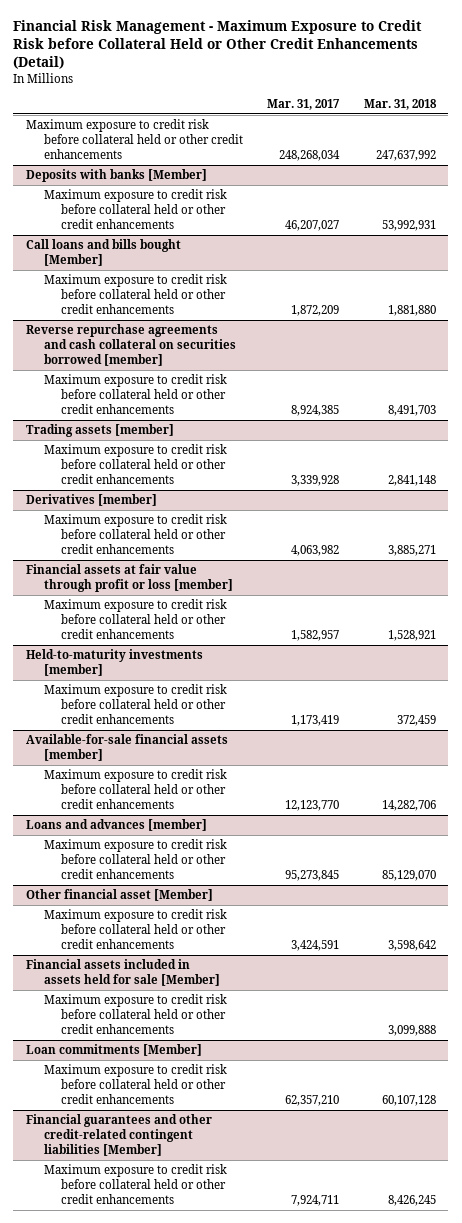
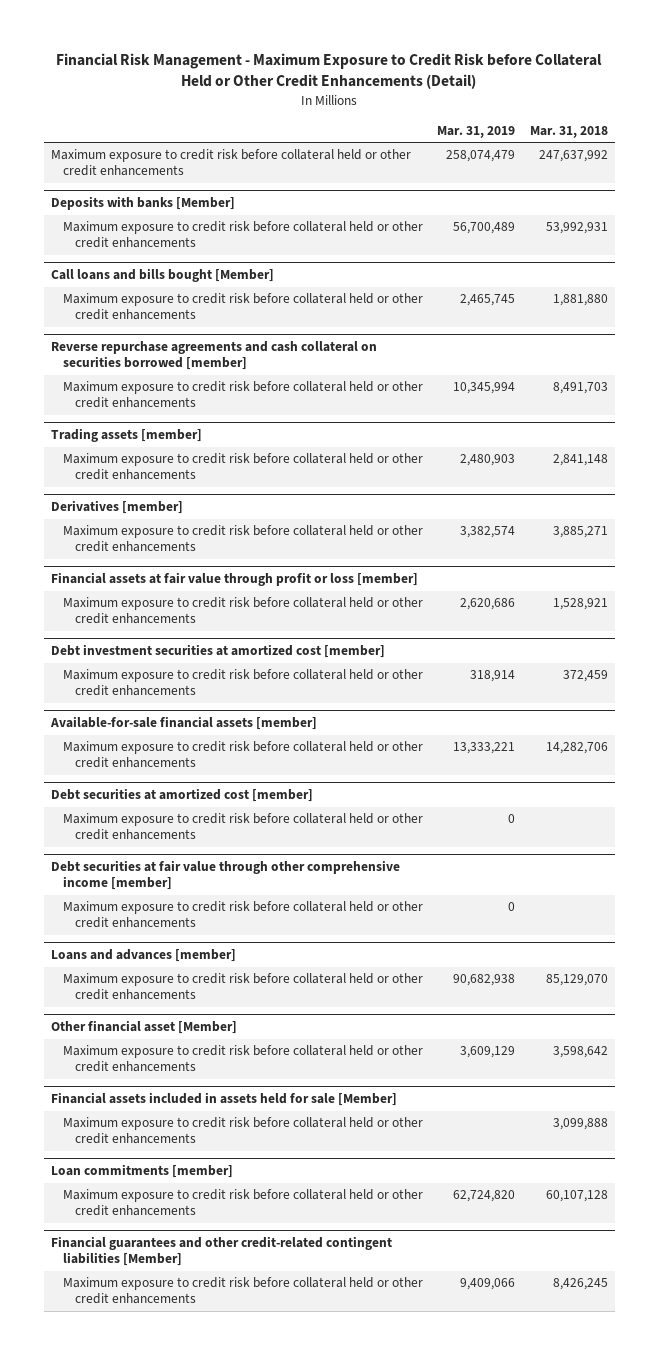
[267,99,341,111] Mar. 31, 2017 -> none
none -> [437,125,516,138] Mar. 31, 2019
[25,648,203,676] Held-to-maturity investments [member] -> [50,644,385,659] Debt investment securities at amortized cost [member]
none -> [50,788,313,803] Debt securities at amortized cost [member]
none -> [63,813,424,841] Maximum exposure to credit risk before collateral held or other credit enhancements
none -> [50,860,400,891] Debt securities at fair value through other comprehensive income [member]
none -> [63,901,424,929] Maximum exposure to credit risk before collateral held or other credit enhancements
[25,1043,202,1056] Loan commitments [Member] -> [50,1164,233,1179] Loan commitments [member]

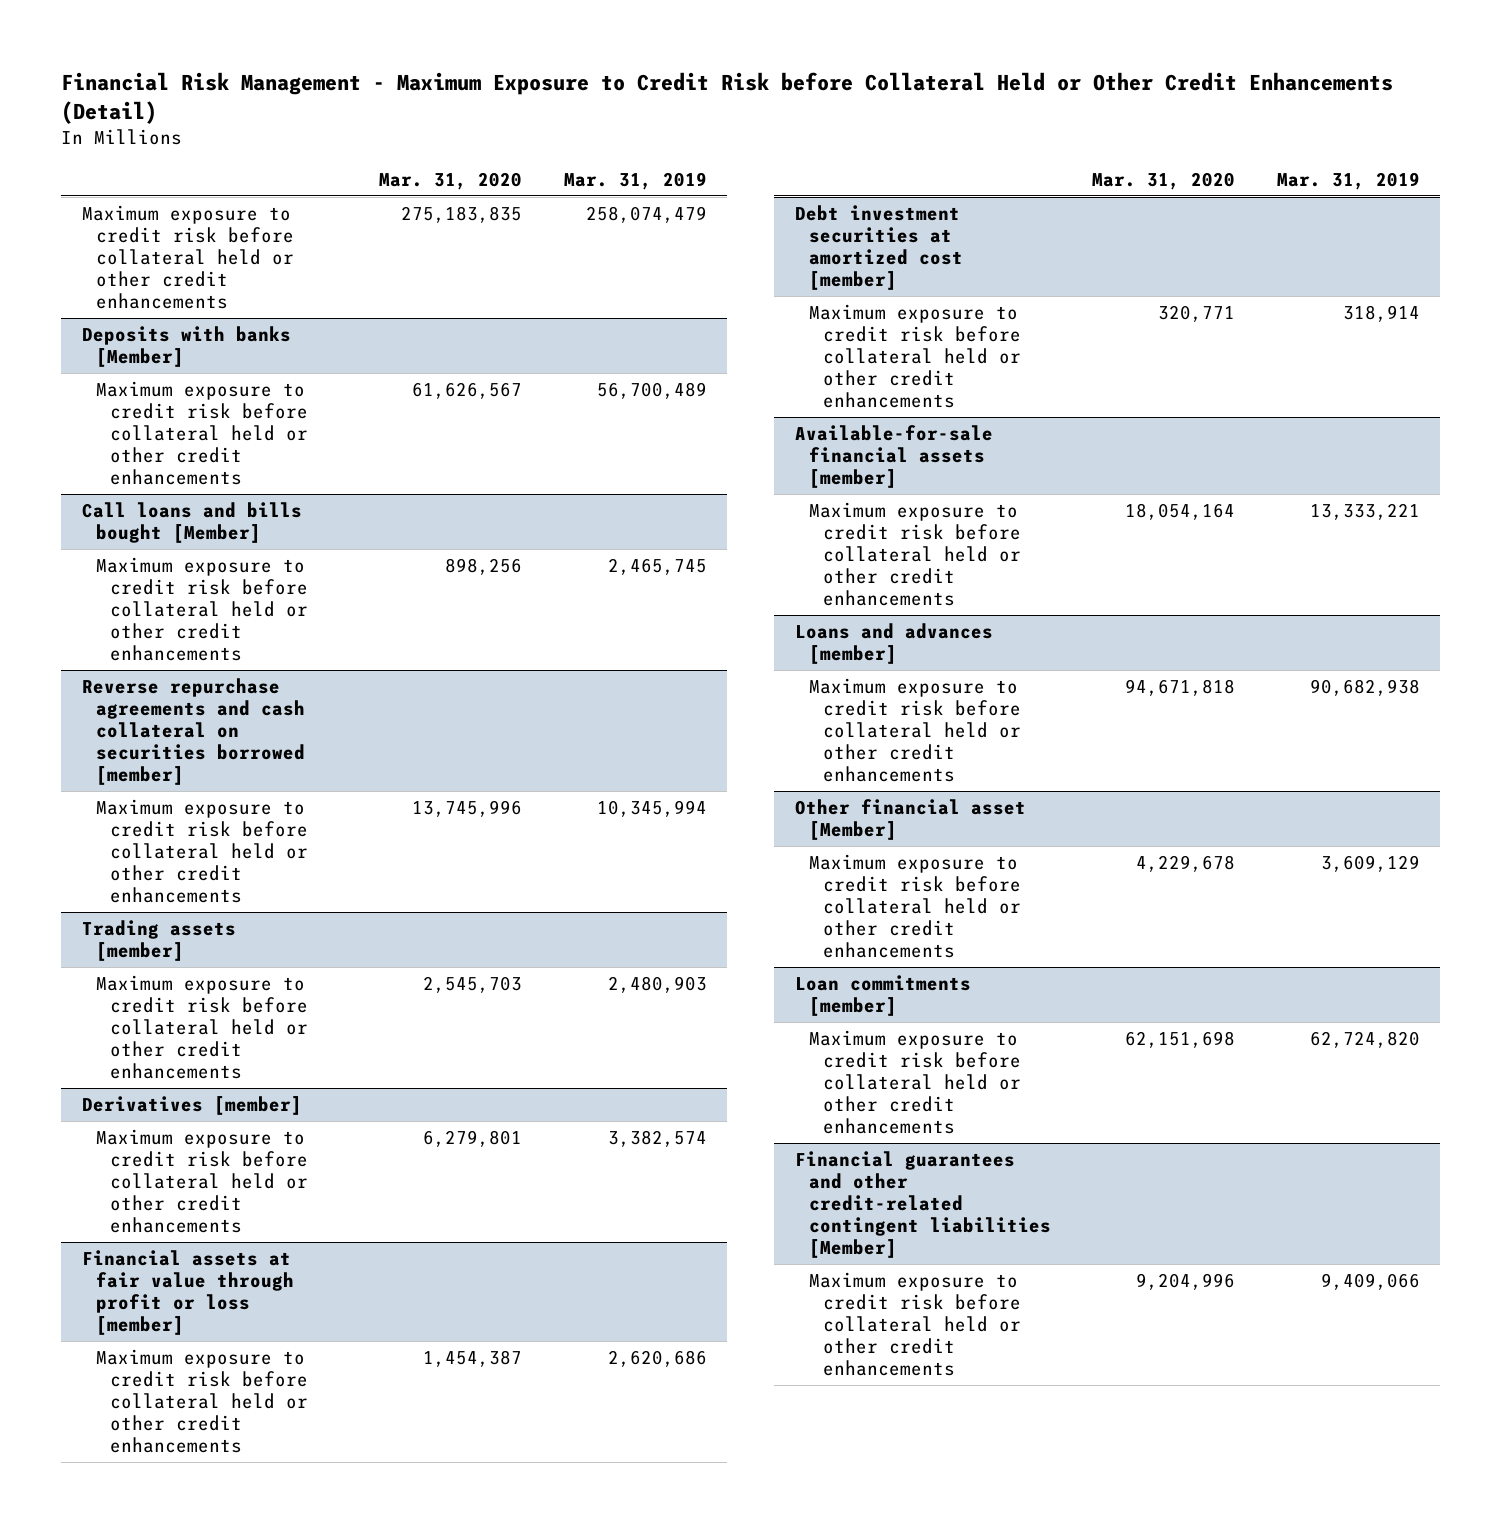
[529,125,608,138] Mar. 31, 2018 -> none
none -> [379,171,523,190] Mar. 31, 2020
[50,788,313,803] Debt securities at amortized cost [member] -> none
[63,813,424,841] Maximum exposure to credit risk before collateral held or other credit enhancements -> none
[50,860,400,891] Debt securities at fair value through other comprehensive income [member] -> none
[63,901,424,929] Maximum exposure to credit risk before collateral held or other credit enhancements -> none
[50,1092,397,1107] Financial assets included in assets held for sale [Member] -> none
[63,1117,424,1145] Maximum exposure to credit risk before collateral held or other credit enhancements -> none

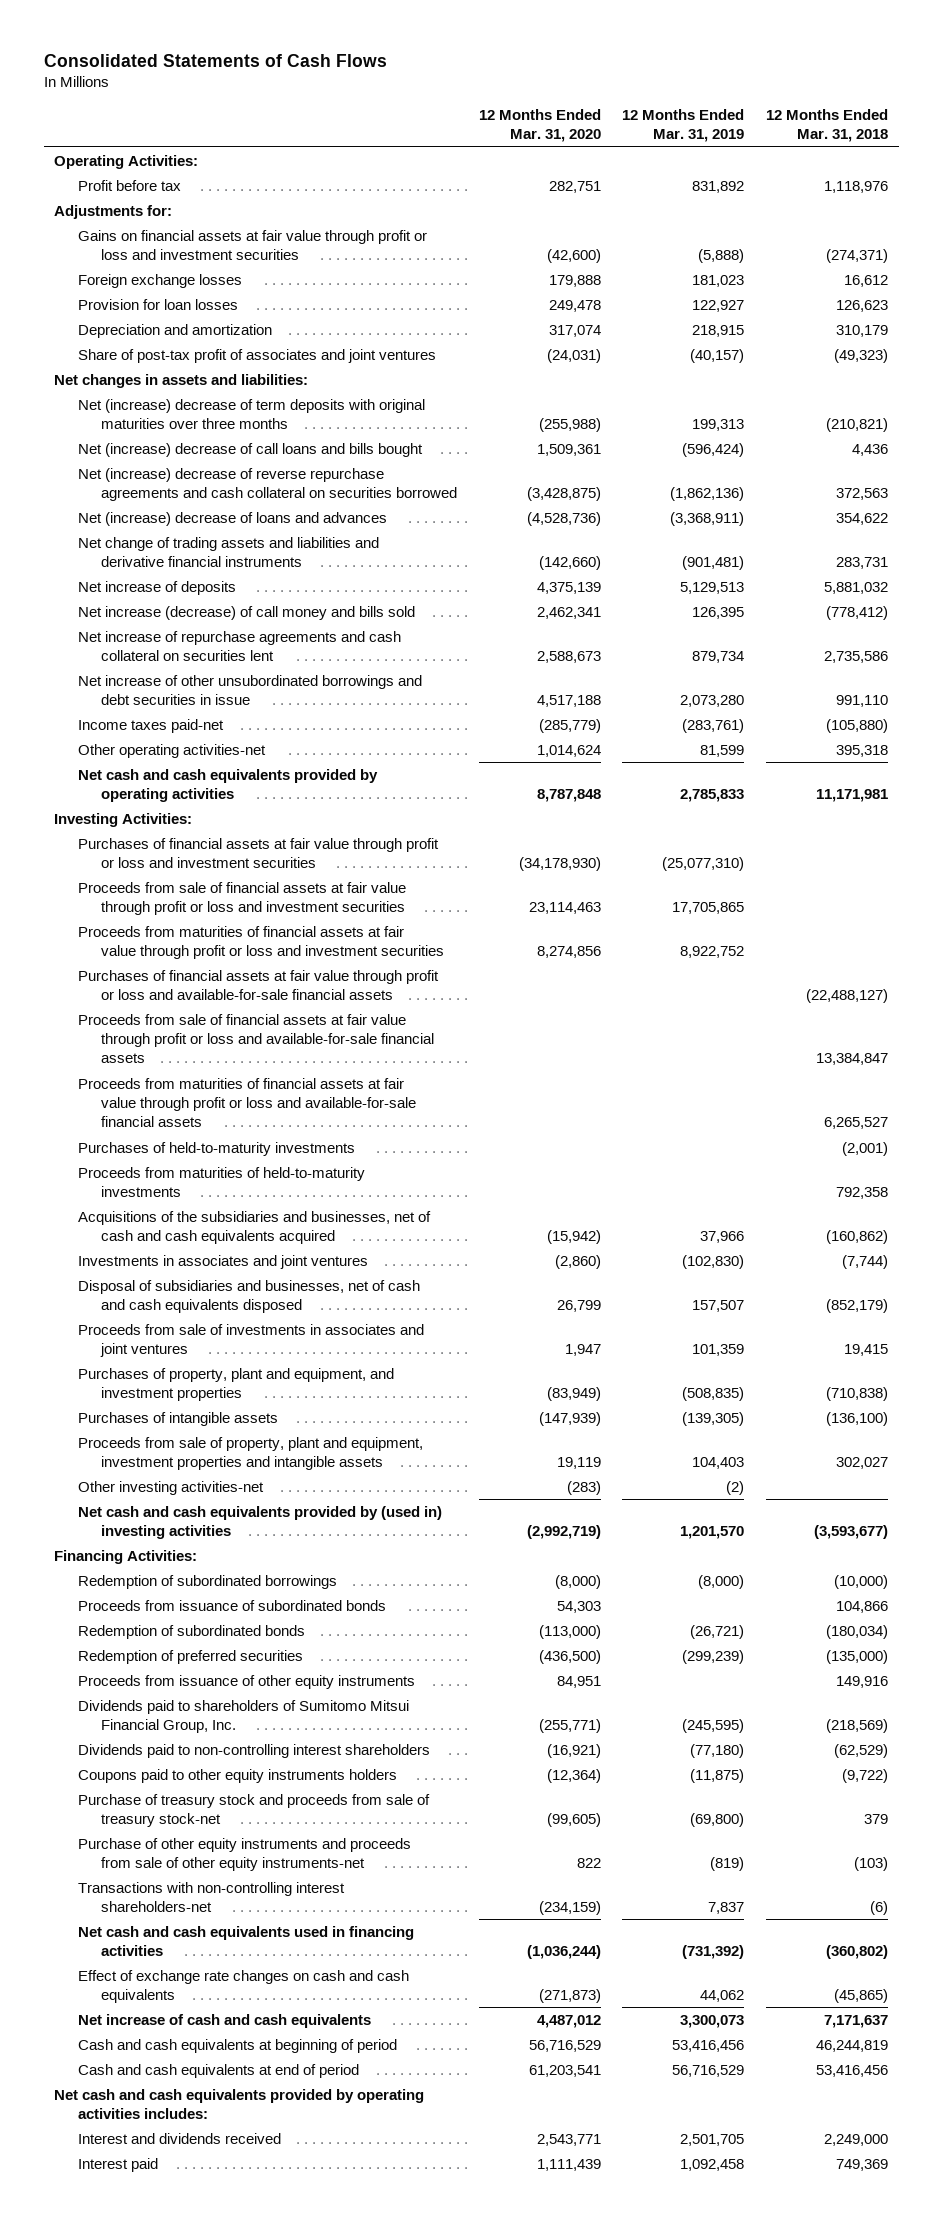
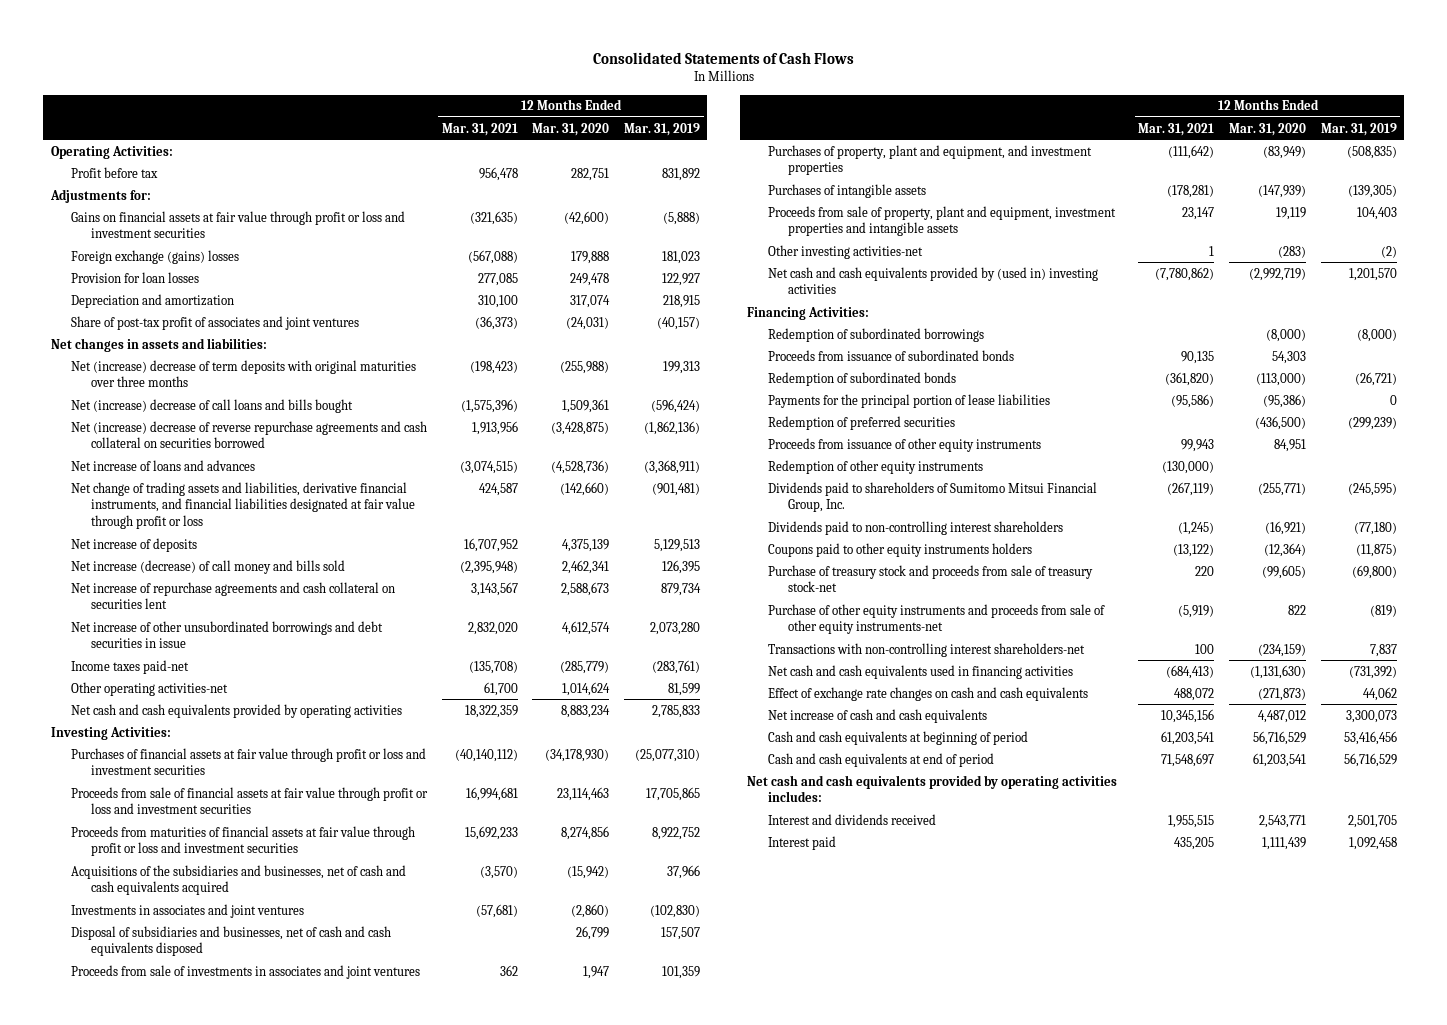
[765,109,888,143] 12 Months Ended Mar. 31, 2018 -> none
none -> [441,122,518,136] Mar. 31, 2021
[77,273,242,288] Foreign exchange losses -> [71,249,240,264] Foreign exchange (gains) losses
[77,511,387,526] Net (increase) decrease of loans and advances -> [71,459,256,471] Net increase of loans and advances
[77,536,379,568] Net change of trading assets and liabilities and derivative financial instruments -> [71,481,416,529] Net change of trading assets and liabilities, derivative financial instruments, and financial liabilities designated at fair value through profit or loss
[536,695,601,708] 4,517,188 -> [562,620,611,635] 4,612,574
[536,789,601,803] 8,787,848 -> [561,704,611,718] 8,883,234
[77,969,439,1001] Purchases of financial assets at fair value through profit or loss and available-for-sale financial assets -> none
[77,1013,435,1064] Proceeds from sale of financial assets at fair value through profit or loss and available-for-sale financial assets -> none
[77,1077,417,1128] Proceeds from maturities of financial assets at fair value through profit or loss and available-for-sale financial assets -> none
[77,1141,355,1156] Purchases of held-to-maturity investments -> none
[77,1166,365,1198] Proceeds from maturities of held-to-maturity investments -> none
none -> [767,393,1050,408] Payments for the principal portion of lease liabilities
none -> [767,459,983,474] Redemption of other equity instruments
[526,1945,601,1960] (1,036,244) -> [1250,664,1307,679] (1,131,630)

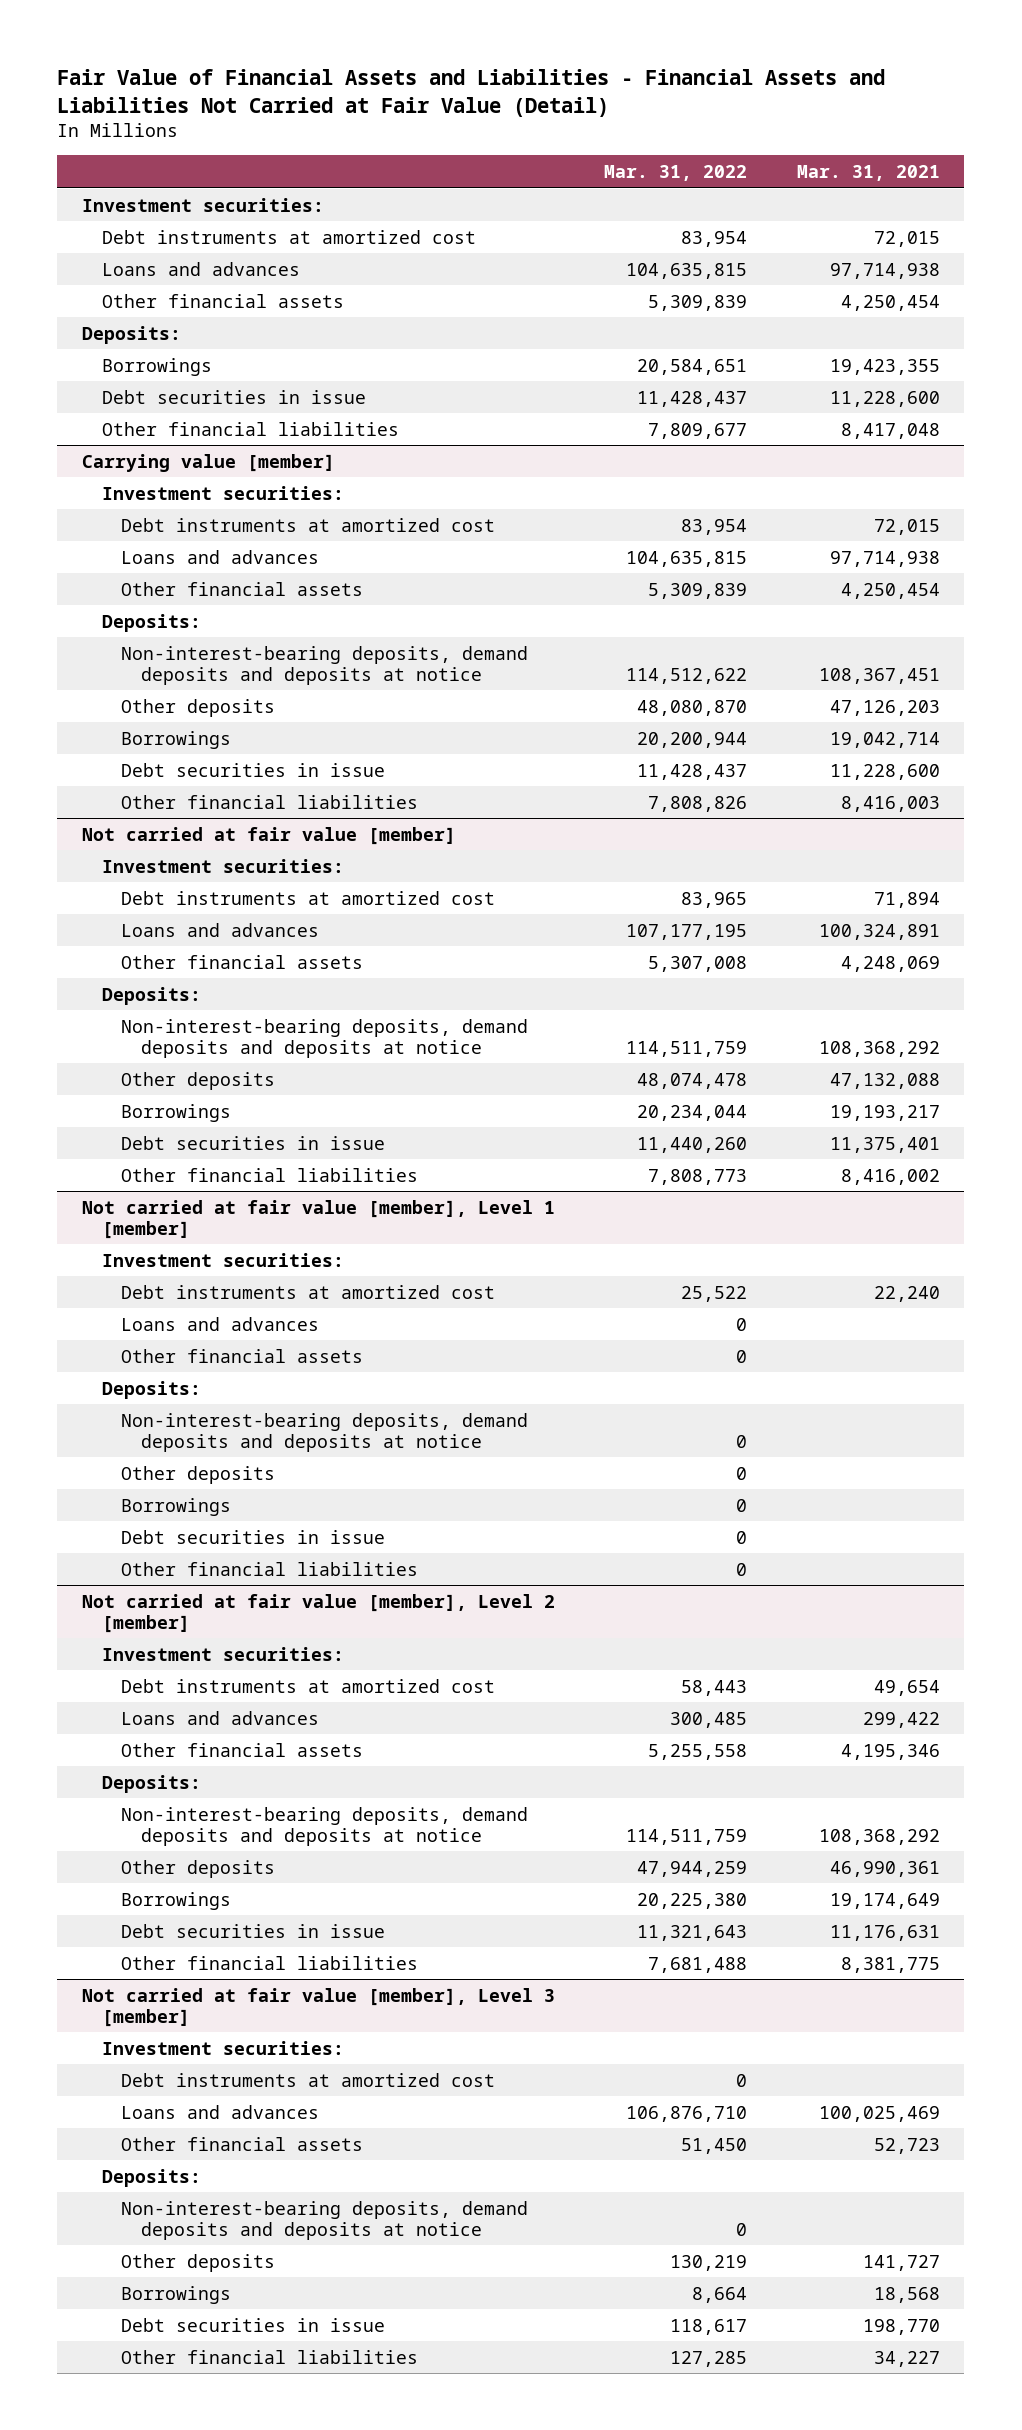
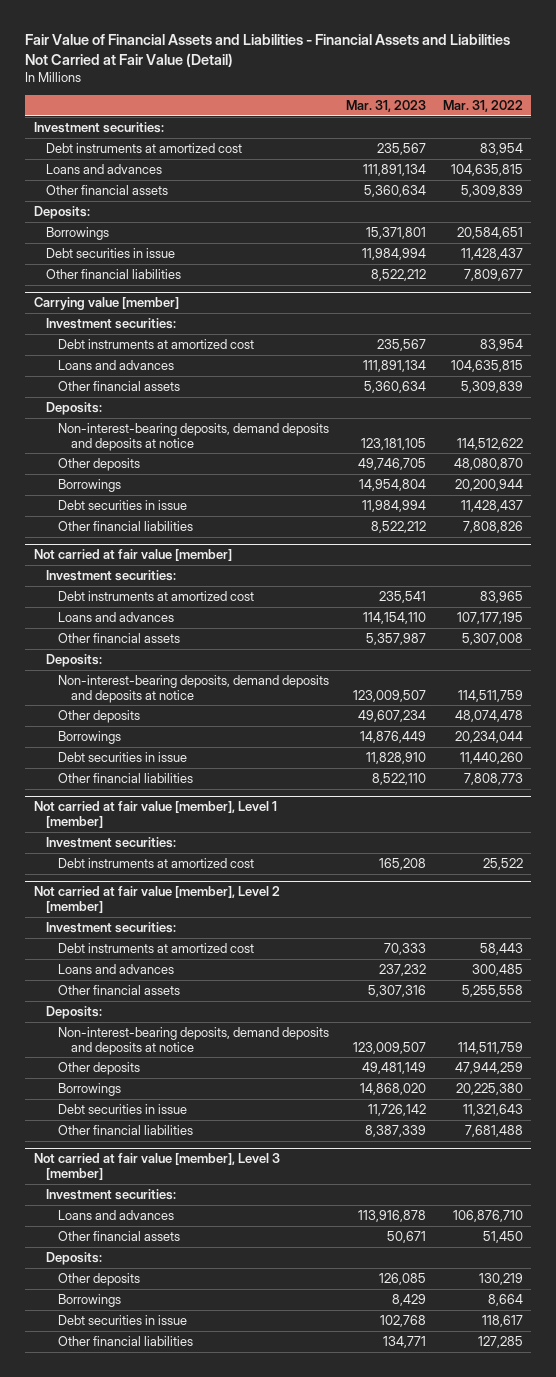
[796,164,940,181] Mar. 31, 2021 -> none
none -> [346,100,427,113] Mar. 31, 2023
[121,1316,320,1331] Loans and advances -> none
[121,1348,364,1363] Other financial assets -> none
[101,1380,201,1399] Deposits: -> none
[121,1412,529,1452] Non-interest-bearing deposits, demand deposits and deposits at notice -> none
[121,1465,276,1484] Other deposits -> none
[121,1497,232,1516] Borrowings -> none
[121,1529,386,1544] Debt securities in issue -> none
[121,1561,419,1576] Other financial liabilities -> none
[121,2072,496,2087] Debt instruments at amortized cost -> none
[121,2200,529,2240] Non-interest-bearing deposits, demand deposits and deposits at notice -> none

